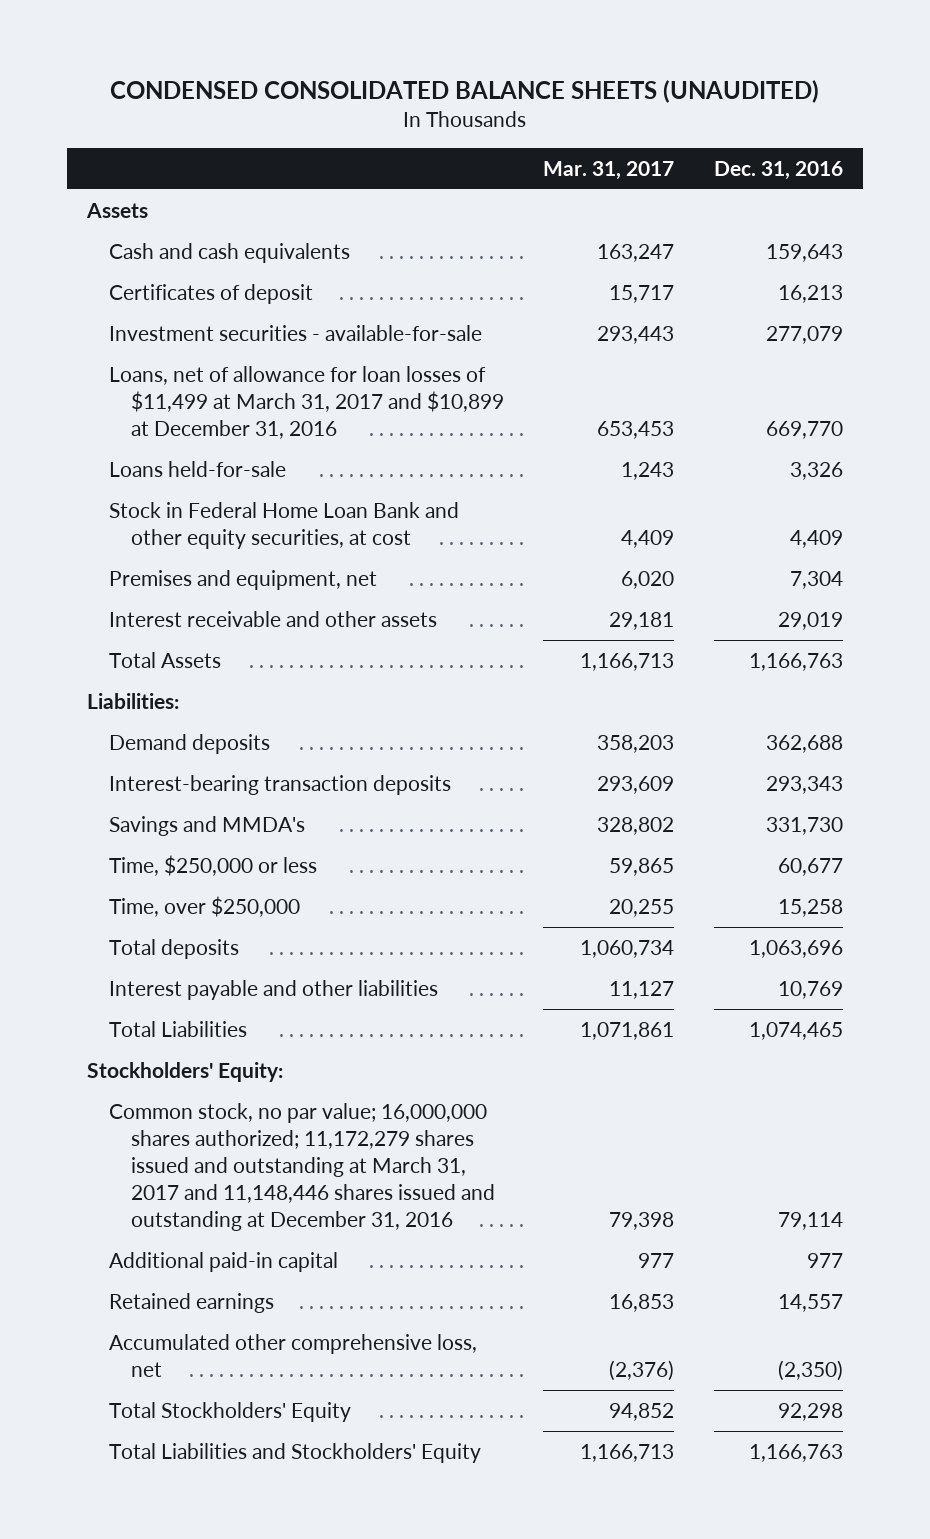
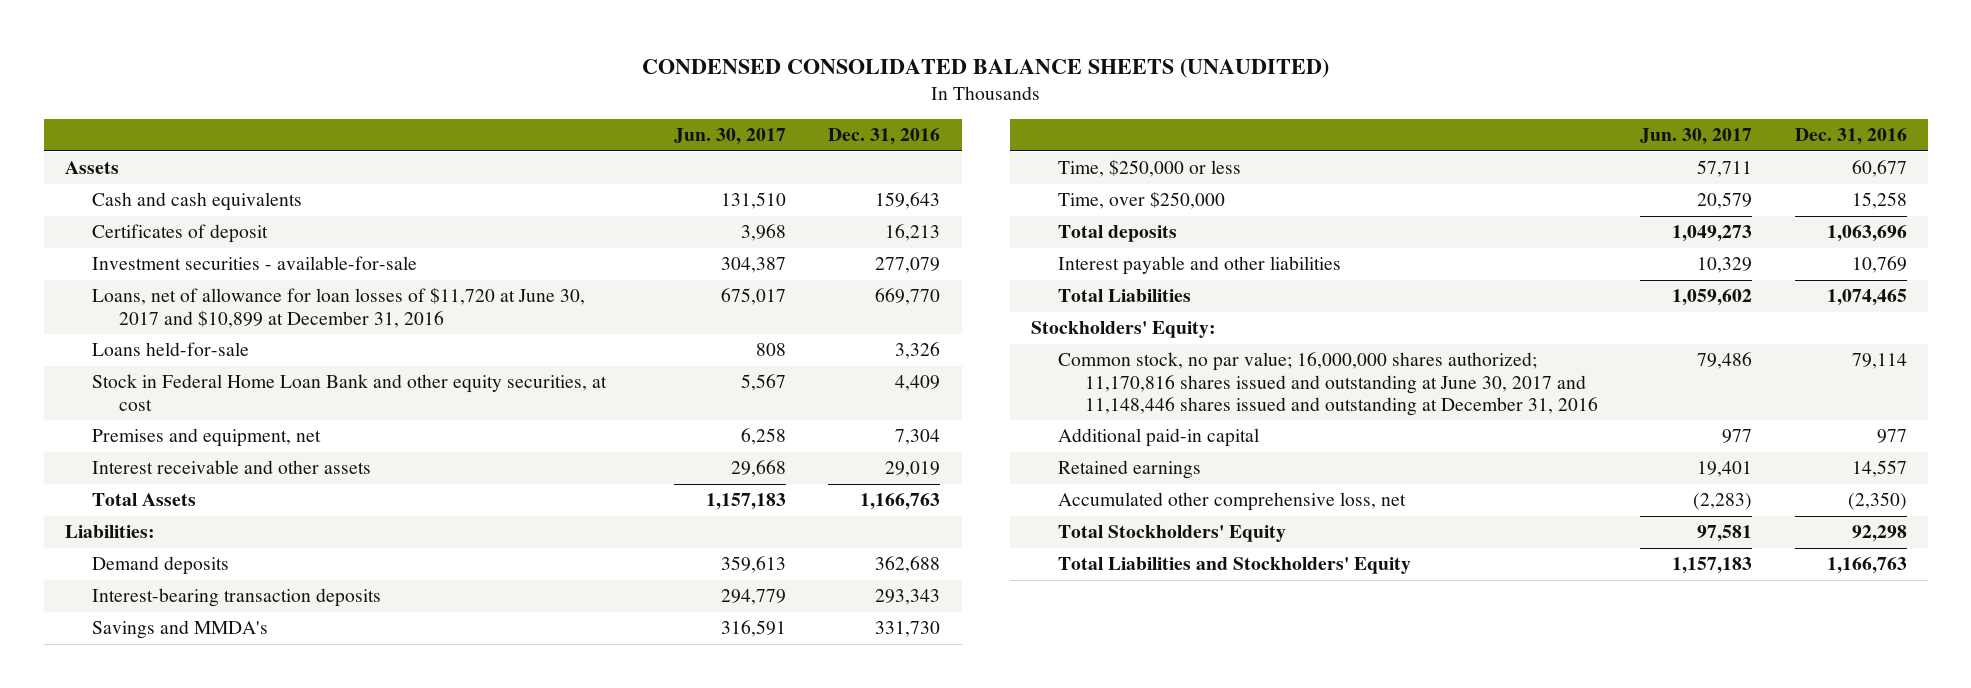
[543,160,675,180] Mar. 31, 2017 -> none
none -> [673,128,786,146] Jun. 30, 2017
[108,366,504,439] Loans, net of allowance for loan losses of $11,499 at March 31, 2017 and $10,899 at December 31, 2016 -> [91,287,585,328] Loans, net of allowance for loan losses of $11,720 at June 30, 2017 and $10,899 at December 31, 2016
[108,1103,495,1231] Common stock, no par value; 16,000,000 shares authorized; 11,172,279 shares issued and outstanding at March 31, 2017 and 11,148,446 shares issued and outstanding at December 31, 2016 -> [1057,352,1598,416] Common stock, no par value; 16,000,000 shares authorized; 11,170,816 shares issued and outstanding at June 30, 2017 and 11,148,446 shares issued and outstanding at December 31, 2016

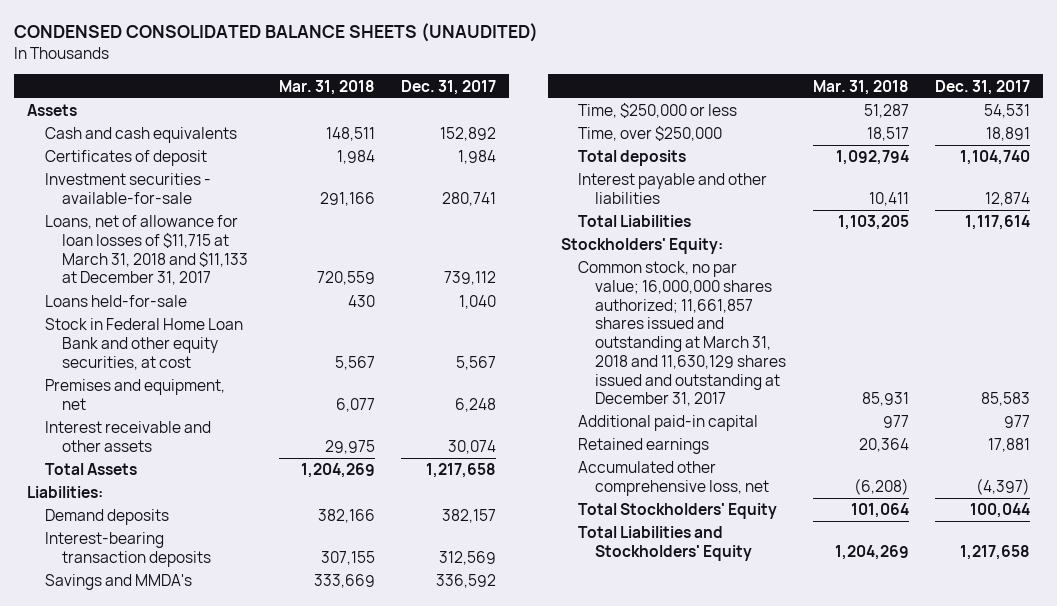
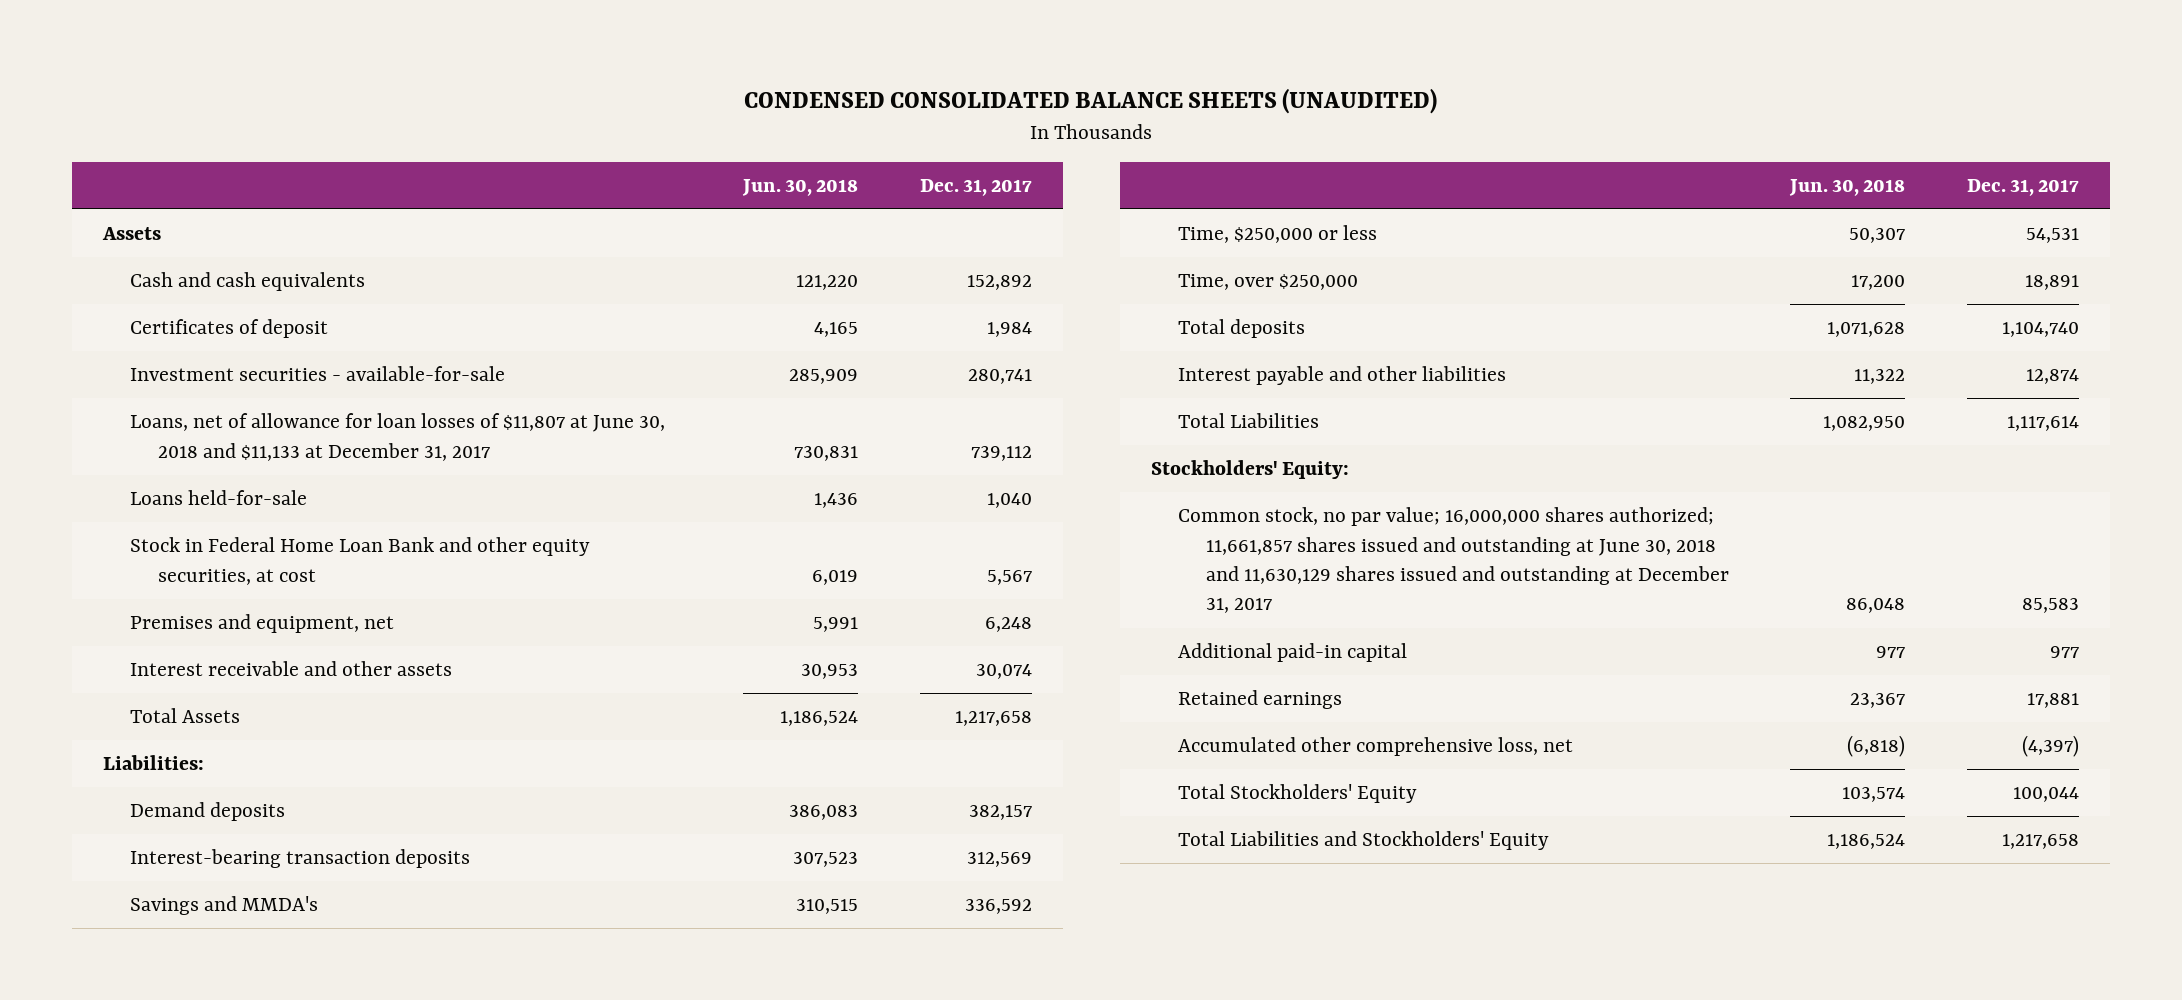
[279,79,376,95] Mar. 31, 2018 -> none
none -> [741,178,858,196] Jun. 30, 2018
[44,215,248,286] Loans, net of allowance for loan losses of $11,715 at March 31, 2018 and $11,133 at December 31, 2017 -> [130,413,666,461] Loans, net of allowance for loan losses of $11,807 at June 30, 2018 and $11,133 at December 31, 2017
[578,261,787,407] Common stock, no par value; 16,000,000 shares authorized; 11,661,857 shares issued and outstanding at March 31, 2018 and 11,630,129 shares issued and outstanding at December 31, 2017 -> [1178,507,1729,614] Common stock, no par value; 16,000,000 shares authorized; 11,661,857 shares issued and outstanding at June 30, 2018 and 11,630,129 shares issued and outstanding at December 31, 2017

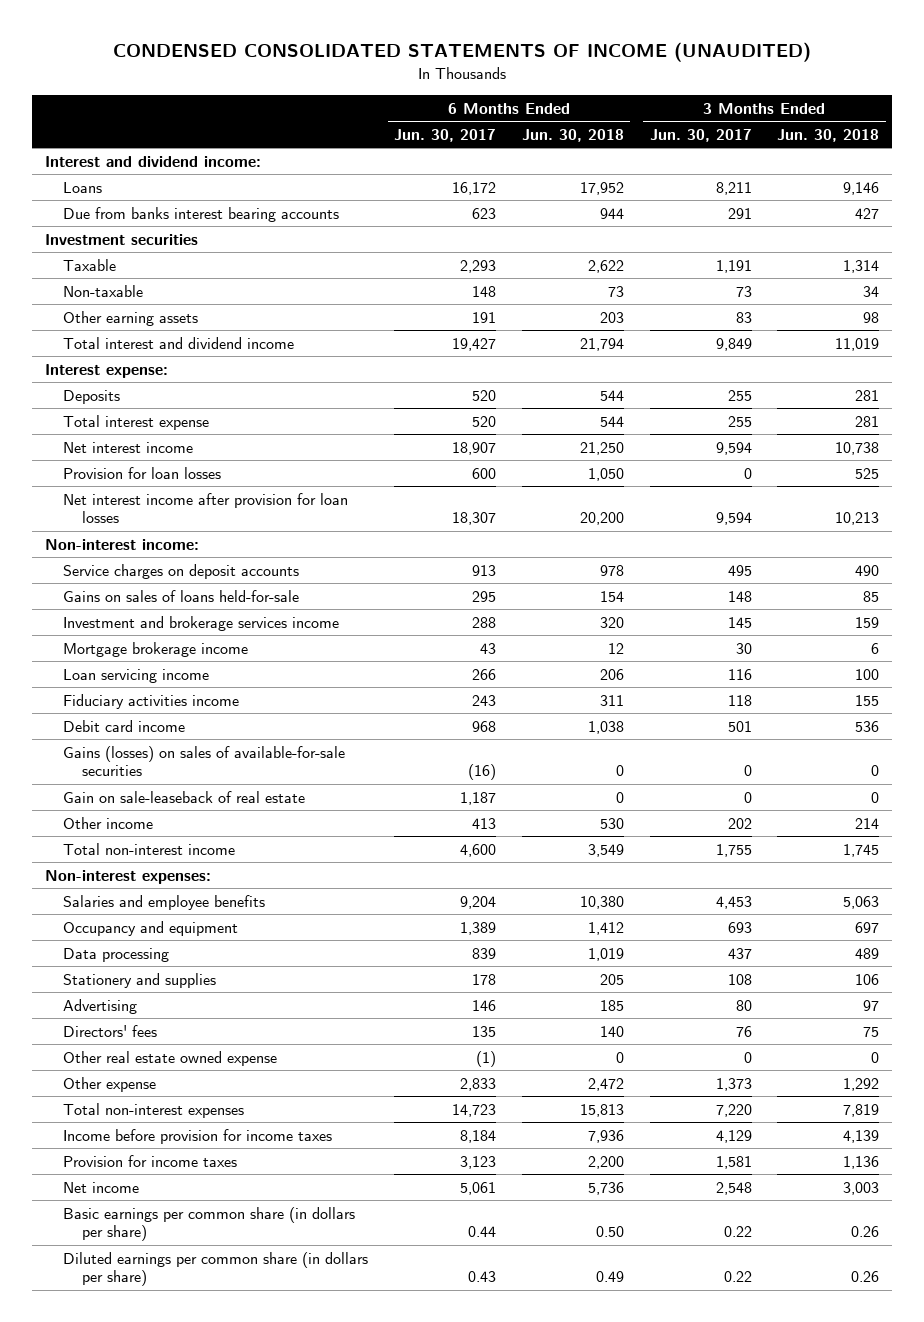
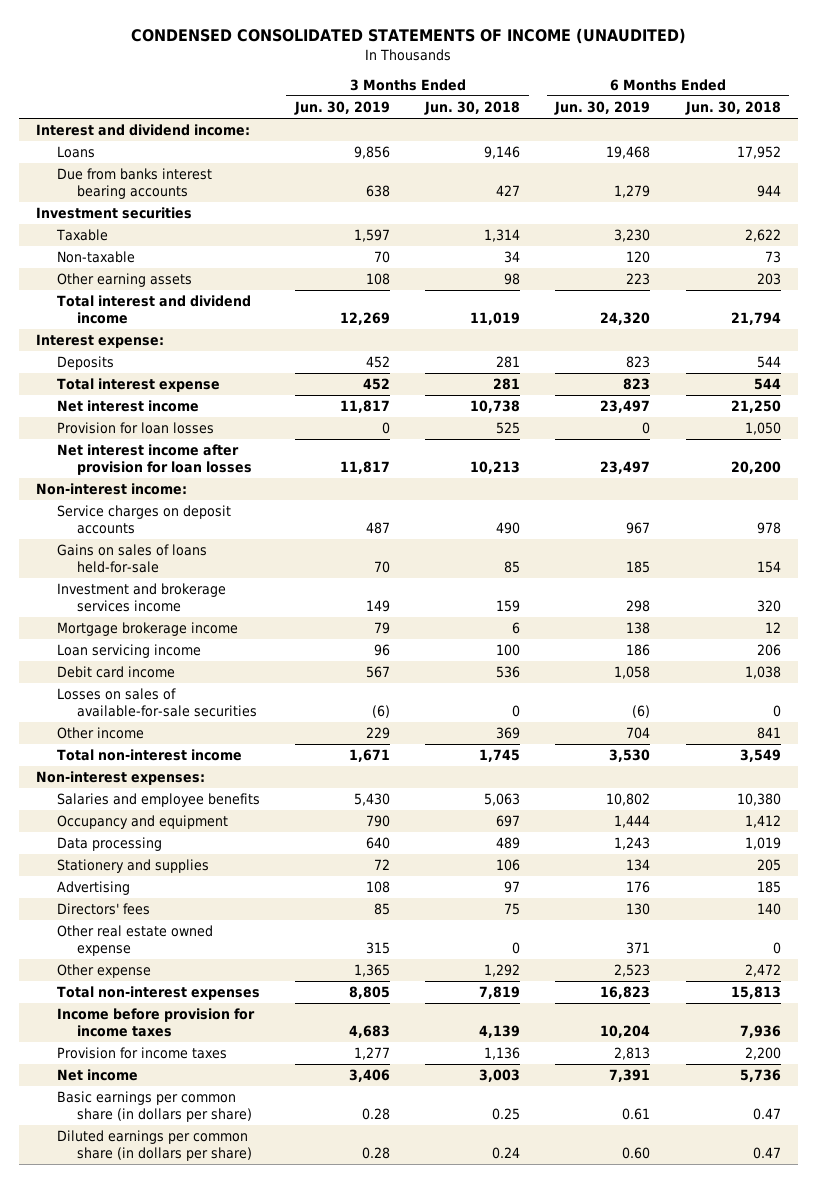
[394,128,497,142] Jun. 30, 2017 -> none
[649,128,752,142] Jun. 30, 2017 -> none
none -> [294,101,391,116] Jun. 30, 2019
none -> [554,101,651,116] Jun. 30, 2019
[63,693,240,709] Fiduciary activities income -> none
[63,790,306,803] Gain on sale-leaseback of real estate -> none
[63,745,346,777] Gains (losses) on sales of available-for-sale securities -> [56,688,258,717] Losses on sales of available-for-sale securities
[599,817,624,829] 530 -> [756,727,781,740] 841
[855,817,880,829] 214 -> [496,727,521,740] 369
[595,1226,624,1238] 0.50 -> [752,1107,781,1120] 0.47
[851,1226,880,1238] 0.26 -> [492,1107,521,1120] 0.25
[595,1271,624,1283] 0.49 -> [752,1146,781,1159] 0.47
[851,1271,880,1283] 0.26 -> [492,1146,521,1159] 0.24

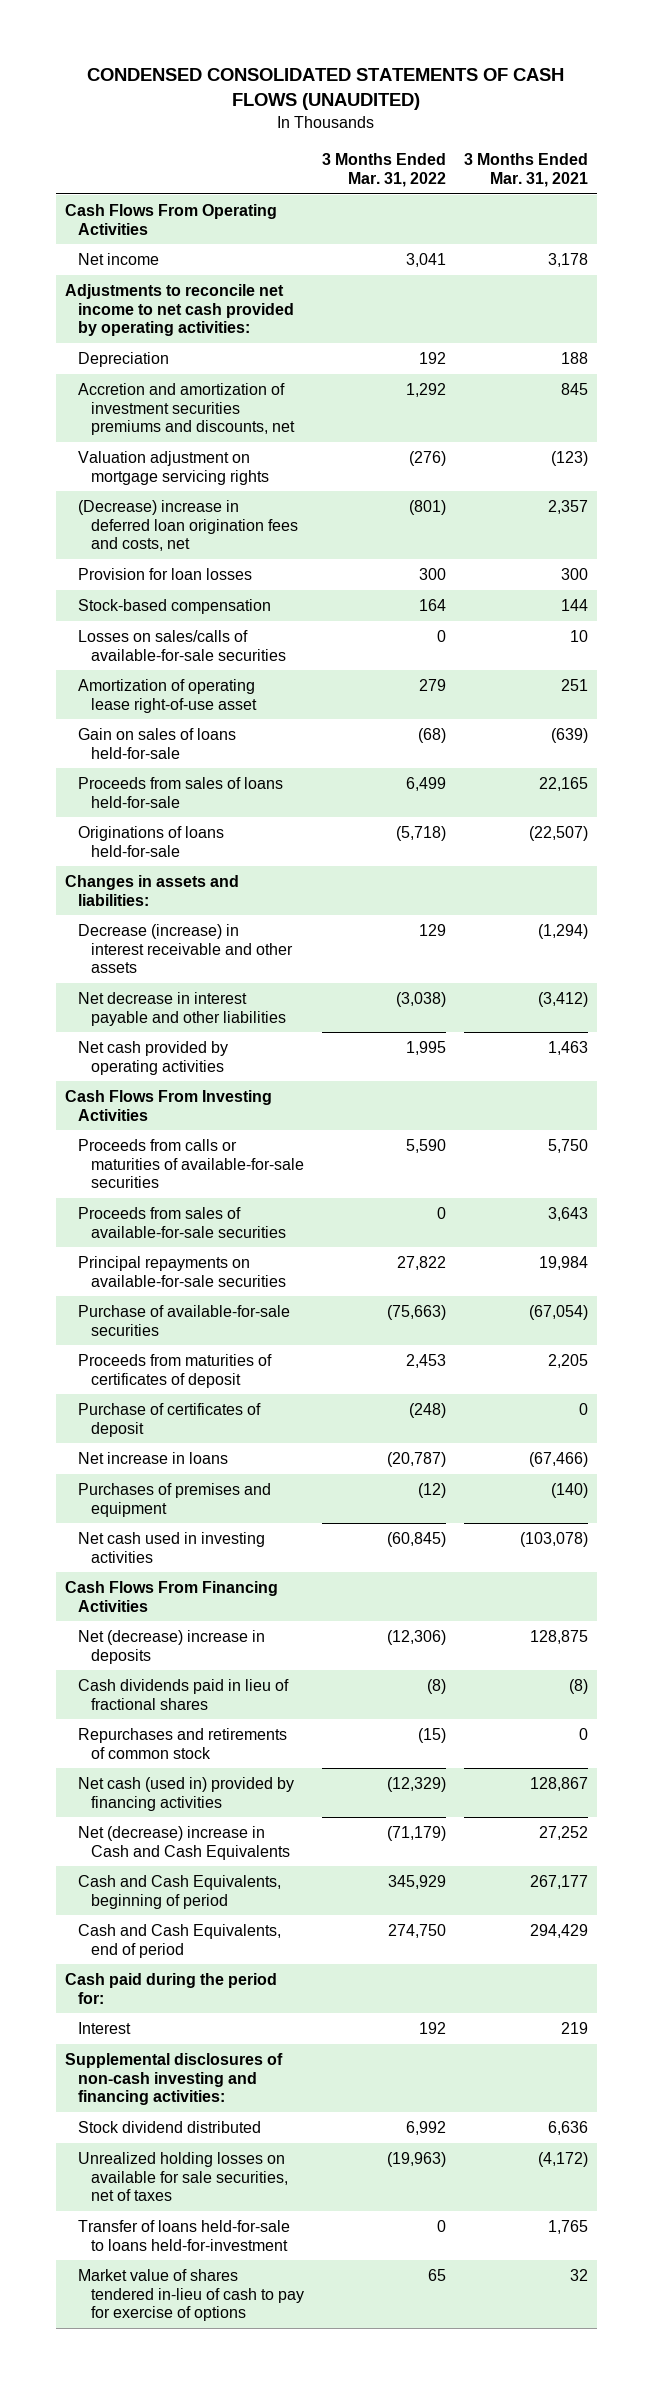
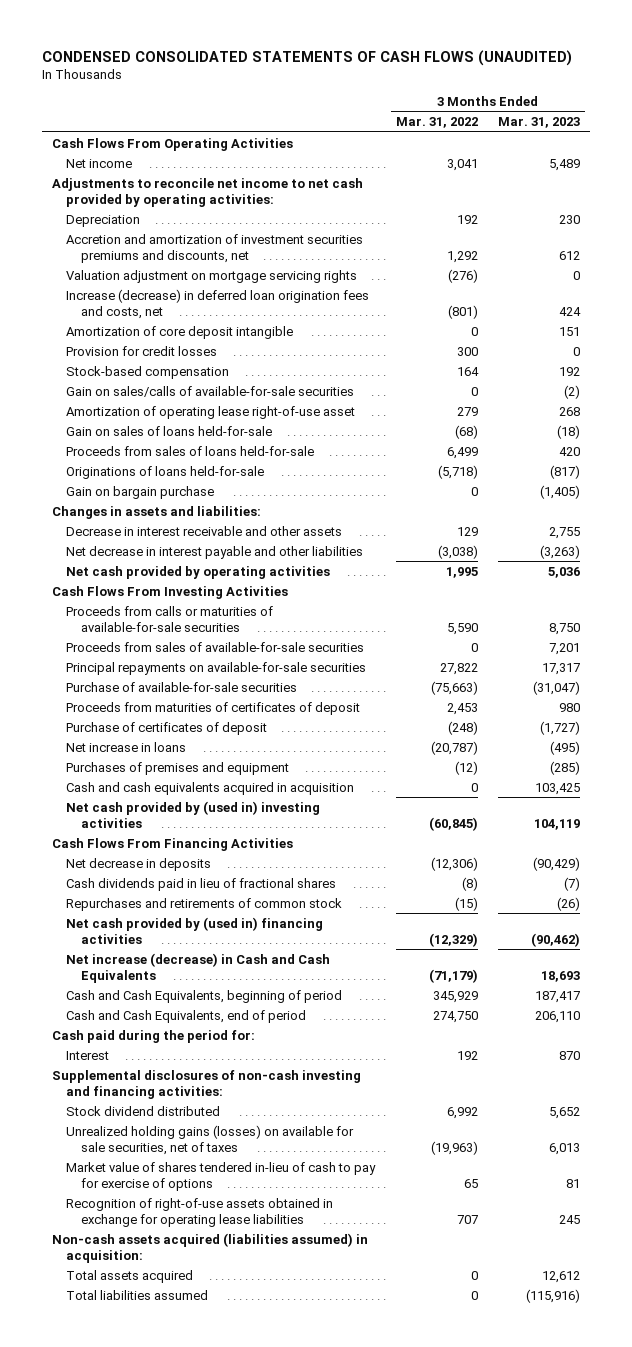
[463,153,588,187] 3 Months Ended Mar. 31, 2021 -> none
none -> [497,117,580,129] Mar. 31, 2023
[77,499,298,552] (Decrease) increase in deferred loan origination fees and costs, net -> [66,288,370,319] Increase (decrease) in deferred loan origination fees and costs, net
none -> [66,325,294,339] Amortization of core deposit intangible
[77,567,252,580] Provision for loan losses -> [66,345,218,356] Provision for credit losses
[77,629,286,661] Losses on sales/calls of available-for-sale securities -> [66,385,355,397] Gain on sales/calls of available-for-sale securities
none -> [66,485,215,499] Gain on bargain purchase
[77,923,293,974] Decrease (increase) in interest receivable and other assets -> [66,525,343,536] Decrease in interest receivable and other assets
none -> [66,781,355,795] Cash and cash equivalents acquired in acquisition
[77,1531,265,1563] Net cash used in investing activities -> [66,800,321,828] Net cash provided by (used in) investing activities
[77,1629,265,1664] Net (decrease) increase in deposits -> [66,857,212,871] Net decrease in deposits
[77,1776,294,1811] Net cash (used in) provided by financing activities -> [66,916,324,944] Net cash provided by (used in) financing activities
[77,1825,290,1860] Net (decrease) increase in Cash and Cash Equivalents -> [66,952,331,983] Net increase (decrease) in Cash and Cash Equivalents
[77,2219,290,2251] Transfer of loans held-for-sale to loans held-for-investment -> none
[77,2151,288,2202] Unrealized holding losses on available for sale securities, net of taxes -> [66,1124,355,1155] Unrealized holding gains (losses) on available for sale securities, net of taxes
none -> [66,1197,334,1227] Recognition of right-of-use assets obtained in exchange for operating lease liabilities
none -> [51,1232,368,1263] Non-cash assets acquired (liabilities assumed) in acquisition:
none -> [66,1269,194,1283] Total assets acquired
none -> [66,1289,209,1300] Total liabilities assumed

